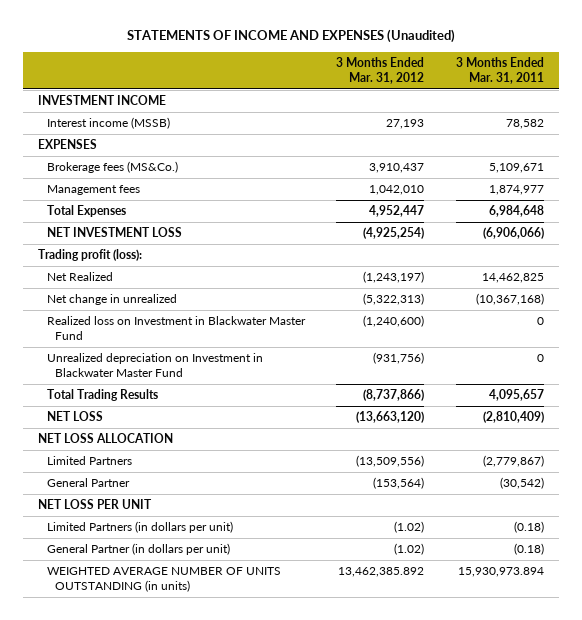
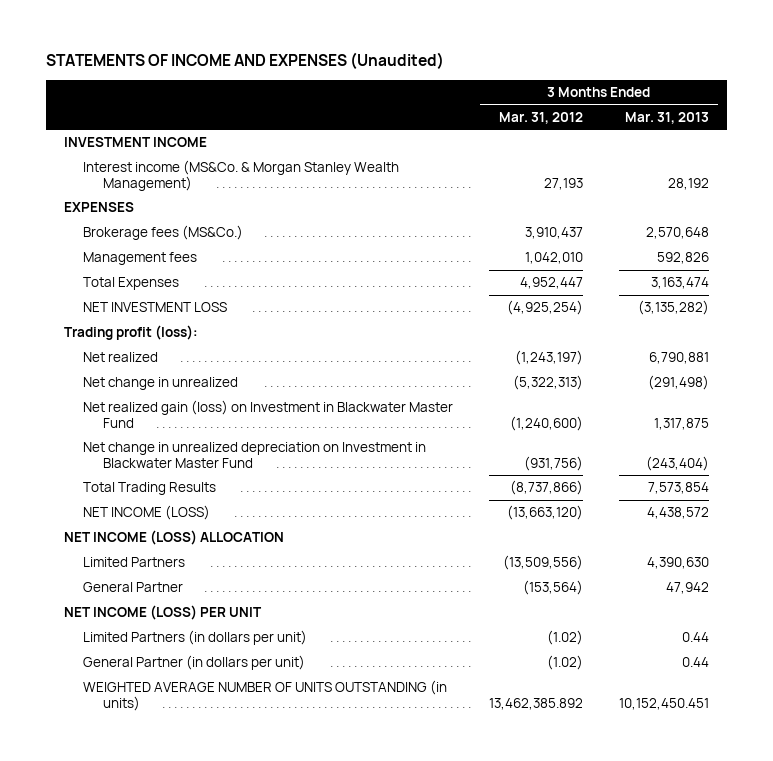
[455,56,544,84] 3 Months Ended Mar. 31, 2011 -> none
none -> [625,111,710,124] Mar. 31, 2013
[46,117,170,130] Interest income (MSSB) -> [83,160,400,191] Interest income (MS&Co. & Morgan Stanley Wealth Management)
[46,272,113,282] Net Realized -> [83,352,159,363] Net realized
[46,316,306,340] Realized loss on Investment in Blackwater Master Fund -> [83,400,454,428] Net realized gain (loss) on Investment in Blackwater Master Fund
[46,353,263,377] Unrealized depreciation on Investment in Blackwater Master Fund -> [83,442,427,468] Net change in unrealized depreciation on Investment in Blackwater Master Fund
[46,411,103,422] NET LOSS -> [83,505,211,521] NET INCOME (LOSS)
[38,433,174,444] NET LOSS ALLOCATION -> [63,530,284,546] NET INCOME (LOSS) ALLOCATION
[38,499,153,510] NET LOSS PER UNIT -> [63,605,262,621] NET INCOME (LOSS) PER UNIT

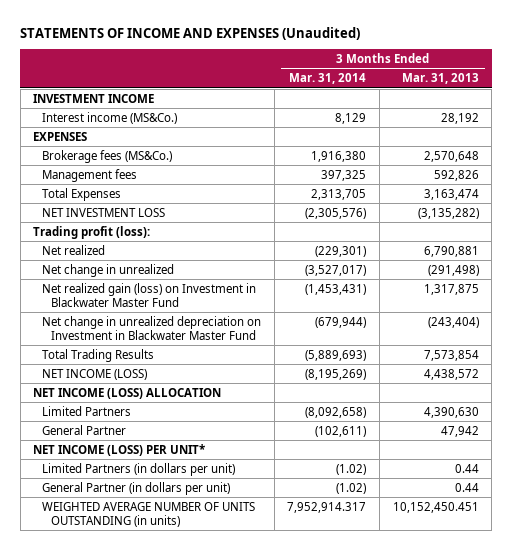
[499,111,584,124] Mar. 31, 2012 -> none
none -> [289,73,367,85] Mar. 31, 2014
[83,160,400,191] Interest income (MS&Co. & Morgan Stanley Wealth Management) -> [42,111,178,124] Interest income (MS&Co.)
[63,605,262,621] NET INCOME (LOSS) PER UNIT -> [33,443,206,456] NET INCOME (LOSS) PER UNIT*

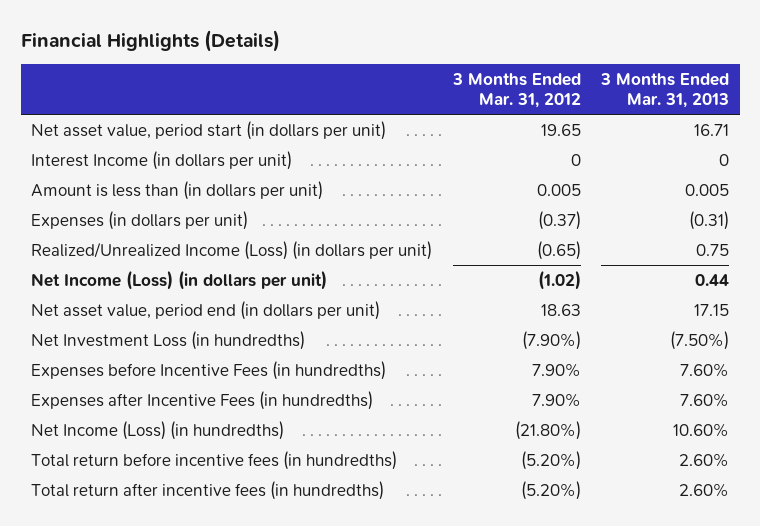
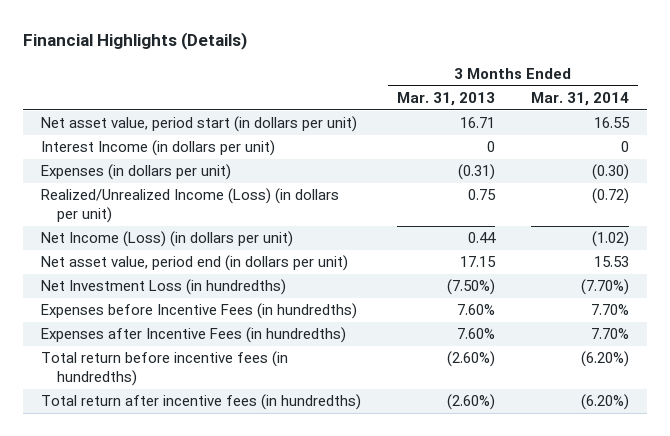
[451,72,581,108] 3 Months Ended Mar. 31, 2012 -> none
none -> [530,92,629,107] Mar. 31, 2014
[30,180,323,200] Amount is less than (in dollars per unit) -> none
[30,420,284,440] Net Income (Loss) (in hundredths) -> none
[679,452,730,467] 2.60% -> [446,351,495,368] (2.60%)
[679,482,730,497] 2.60% -> [446,394,495,411] (2.60%)

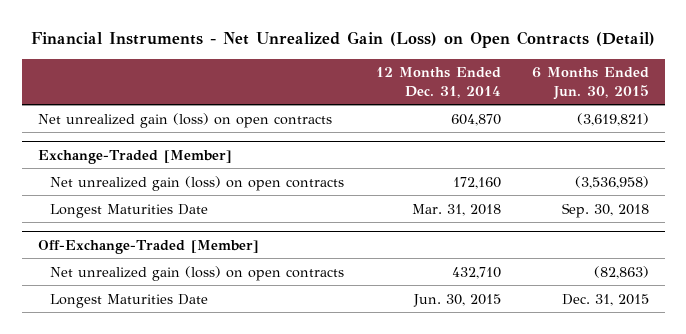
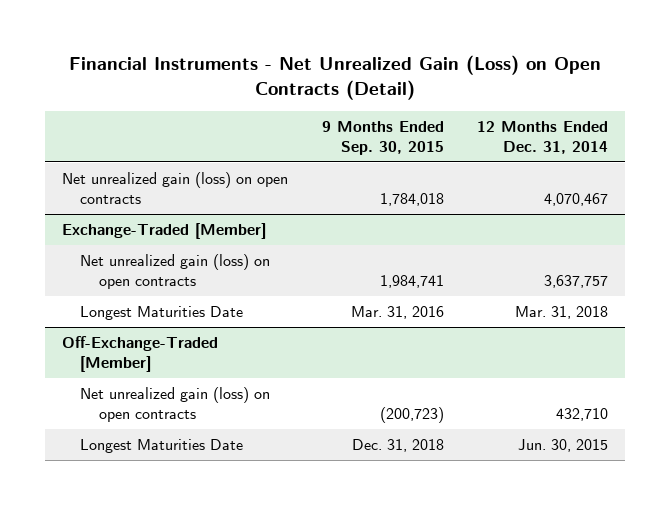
[531,67,649,100] 6 Months Ended Jun. 30, 2015 -> none
none -> [321,120,444,156] 9 Months Ended Sep. 30, 2015
[450,113,501,126] 604,870 -> [544,193,609,207] 4,070,467
[452,176,501,189] 172,160 -> [544,275,609,289] 3,637,757

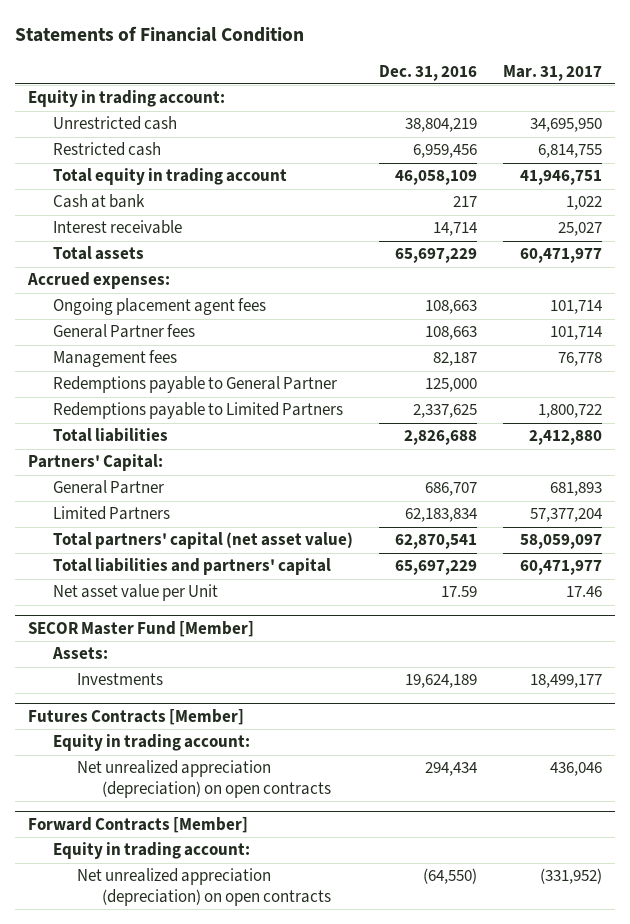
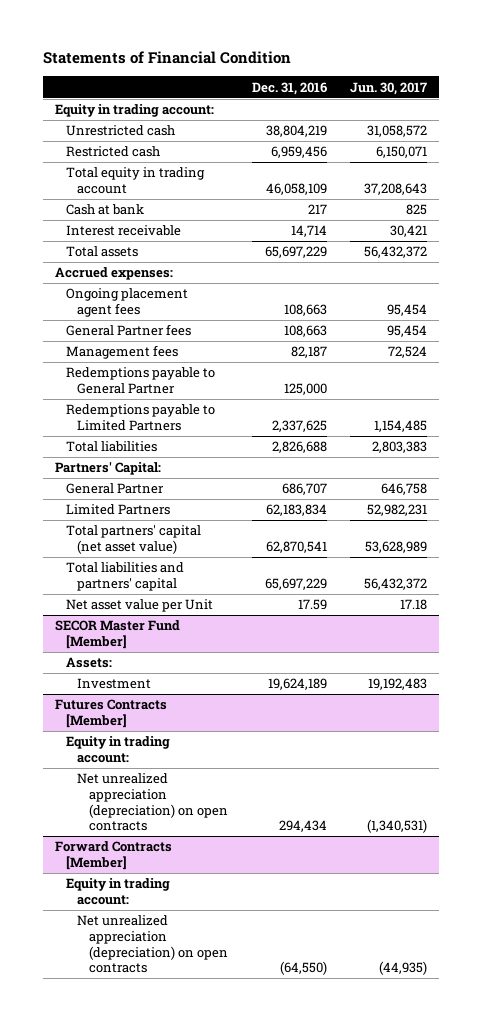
[502,64,602,81] Mar. 31, 2017 -> none
none -> [350,81,428,95] Jun. 30, 2017
[77,673,164,686] Investments -> [77,678,152,690] Investment

